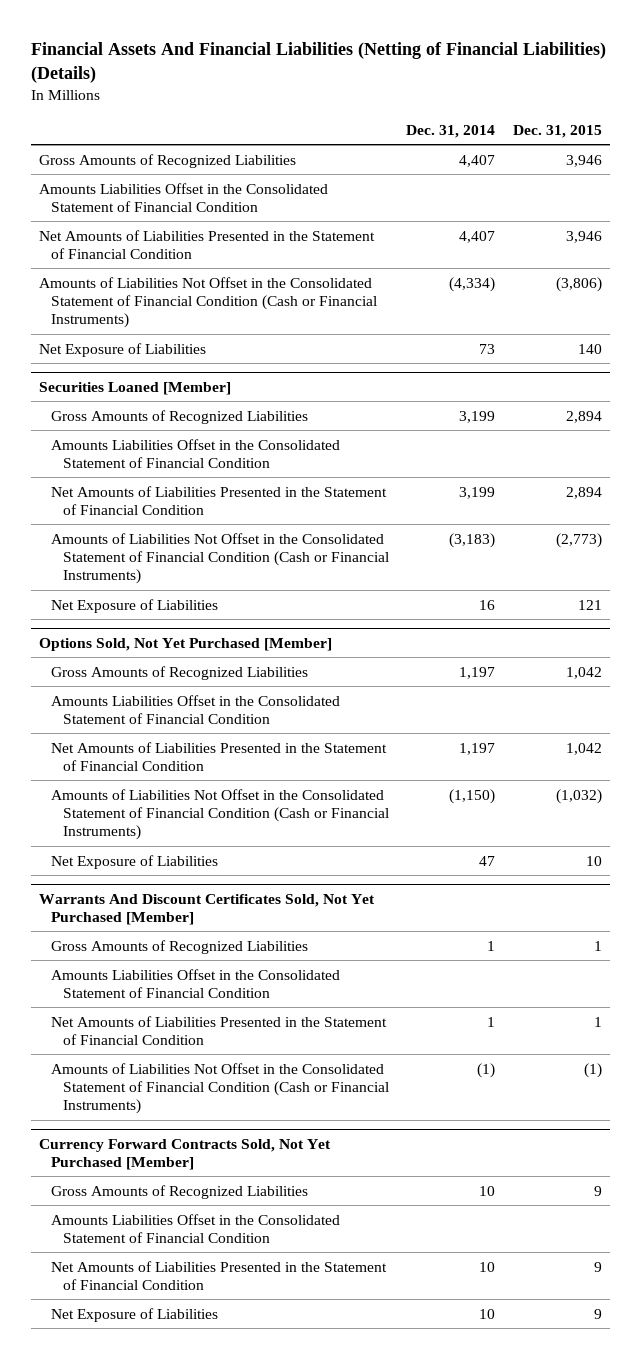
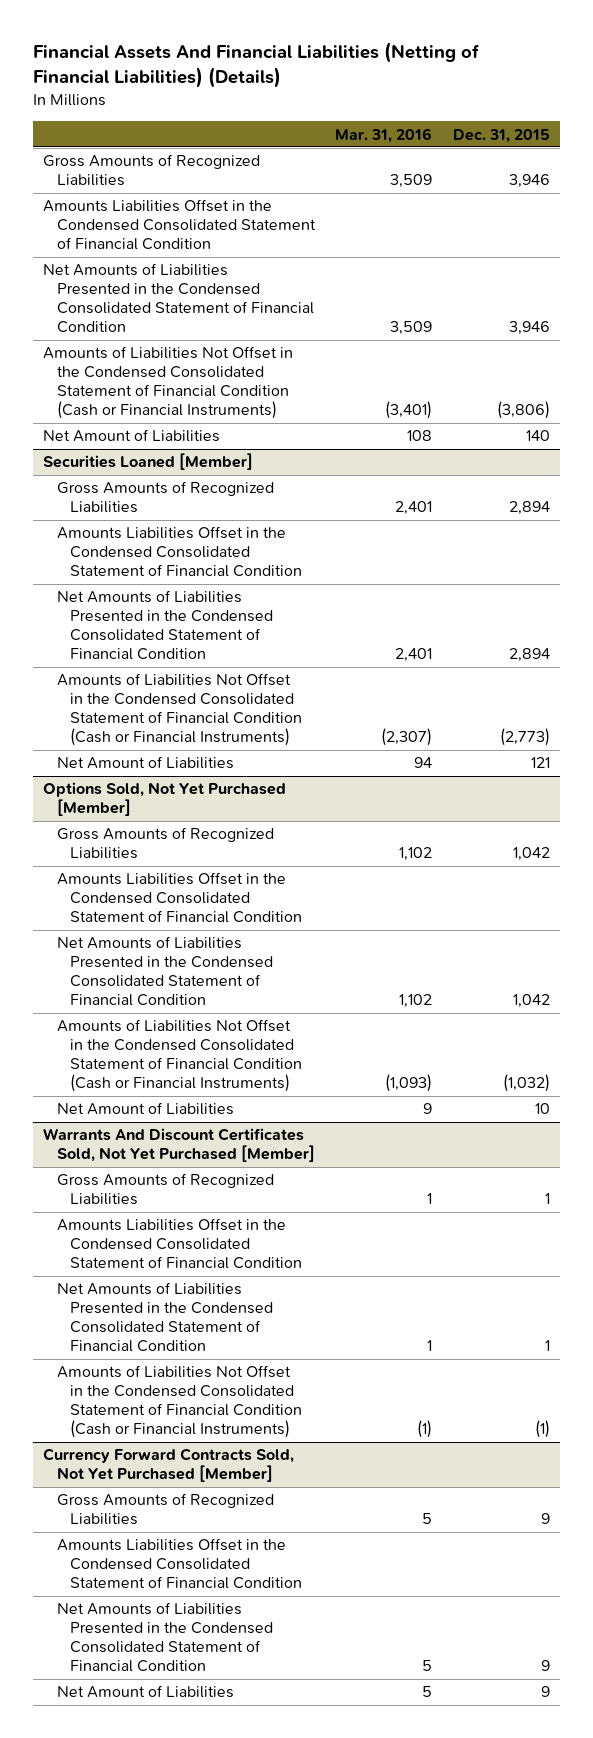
[406,125,496,139] Dec. 31, 2014 -> none
none -> [335,127,433,143] Mar. 31, 2016
[39,182,329,212] Amounts Liabilities Offset in the Consolidated Statement of Financial Condition -> [43,199,316,251] Amounts Liabilities Offset in the Condensed Consolidated Statement of Financial Condition
[39,229,376,259] Net Amounts of Liabilities Presented in the Statement of Financial Condition -> [43,263,314,334] Net Amounts of Liabilities Presented in the Condensed Consolidated Statement of Financial Condition
[39,276,378,329] Amounts of Liabilities Not Offset in the Consolidated Statement of Financial Condition (Cash or Financial Instruments) -> [43,346,294,420] Amounts of Liabilities Not Offset in the Condensed Consolidated Statement of Financial Condition (Cash or Financial Instruments)
[39,342,207,357] Net Exposure of Liabilities -> [43,429,221,443] Net Amount of Liabilities
[51,438,341,468] Amounts Liabilities Offset in the Consolidated Statement of Financial Condition -> [56,526,302,578] Amounts Liabilities Offset in the Condensed Consolidated Statement of Financial Condition
[51,485,388,515] Net Amounts of Liabilities Presented in the Statement of Financial Condition -> [56,590,273,661] Net Amounts of Liabilities Presented in the Condensed Consolidated Statement of Financial Condition
[51,532,390,585] Amounts of Liabilities Not Offset in the Consolidated Statement of Financial Condition (Cash or Financial Instruments) -> [56,673,302,747] Amounts of Liabilities Not Offset in the Condensed Consolidated Statement of Financial Condition (Cash or Financial Instruments)
[51,598,219,613] Net Exposure of Liabilities -> [56,756,234,770] Net Amount of Liabilities
[51,694,341,724] Amounts Liabilities Offset in the Consolidated Statement of Financial Condition -> [56,872,302,924] Amounts Liabilities Offset in the Condensed Consolidated Statement of Financial Condition
[51,741,388,771] Net Amounts of Liabilities Presented in the Statement of Financial Condition -> [56,936,273,1007] Net Amounts of Liabilities Presented in the Condensed Consolidated Statement of Financial Condition
[51,788,390,841] Amounts of Liabilities Not Offset in the Consolidated Statement of Financial Condition (Cash or Financial Instruments) -> [56,1019,302,1093] Amounts of Liabilities Not Offset in the Condensed Consolidated Statement of Financial Condition (Cash or Financial Instruments)
[51,854,219,869] Net Exposure of Liabilities -> [56,1102,234,1116] Net Amount of Liabilities
[51,968,341,998] Amounts Liabilities Offset in the Consolidated Statement of Financial Condition -> [56,1218,302,1270] Amounts Liabilities Offset in the Condensed Consolidated Statement of Financial Condition
[51,1015,388,1045] Net Amounts of Liabilities Presented in the Statement of Financial Condition -> [56,1282,273,1353] Net Amounts of Liabilities Presented in the Condensed Consolidated Statement of Financial Condition
[51,1062,390,1115] Amounts of Liabilities Not Offset in the Consolidated Statement of Financial Condition (Cash or Financial Instruments) -> [56,1365,302,1439] Amounts of Liabilities Not Offset in the Condensed Consolidated Statement of Financial Condition (Cash or Financial Instruments)
[51,1213,341,1243] Amounts Liabilities Offset in the Consolidated Statement of Financial Condition -> [56,1538,302,1590] Amounts Liabilities Offset in the Condensed Consolidated Statement of Financial Condition
[51,1260,388,1290] Net Amounts of Liabilities Presented in the Statement of Financial Condition -> [56,1602,273,1673] Net Amounts of Liabilities Presented in the Condensed Consolidated Statement of Financial Condition
[51,1307,219,1322] Net Exposure of Liabilities -> [56,1685,234,1699] Net Amount of Liabilities

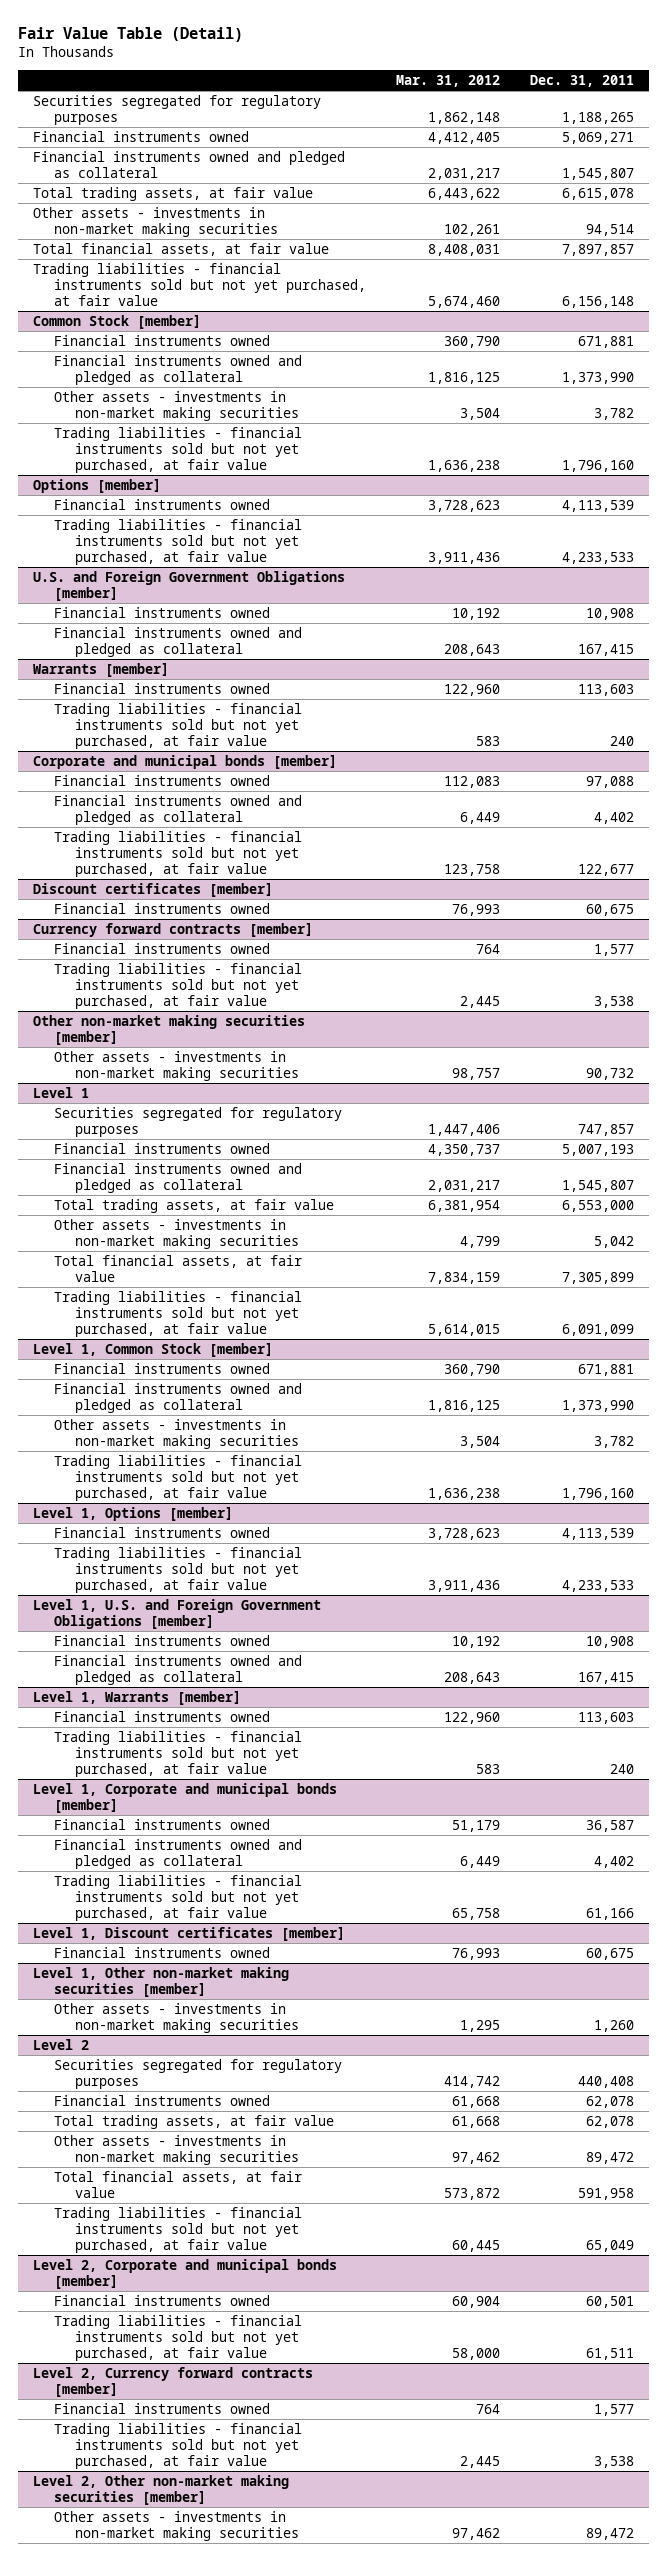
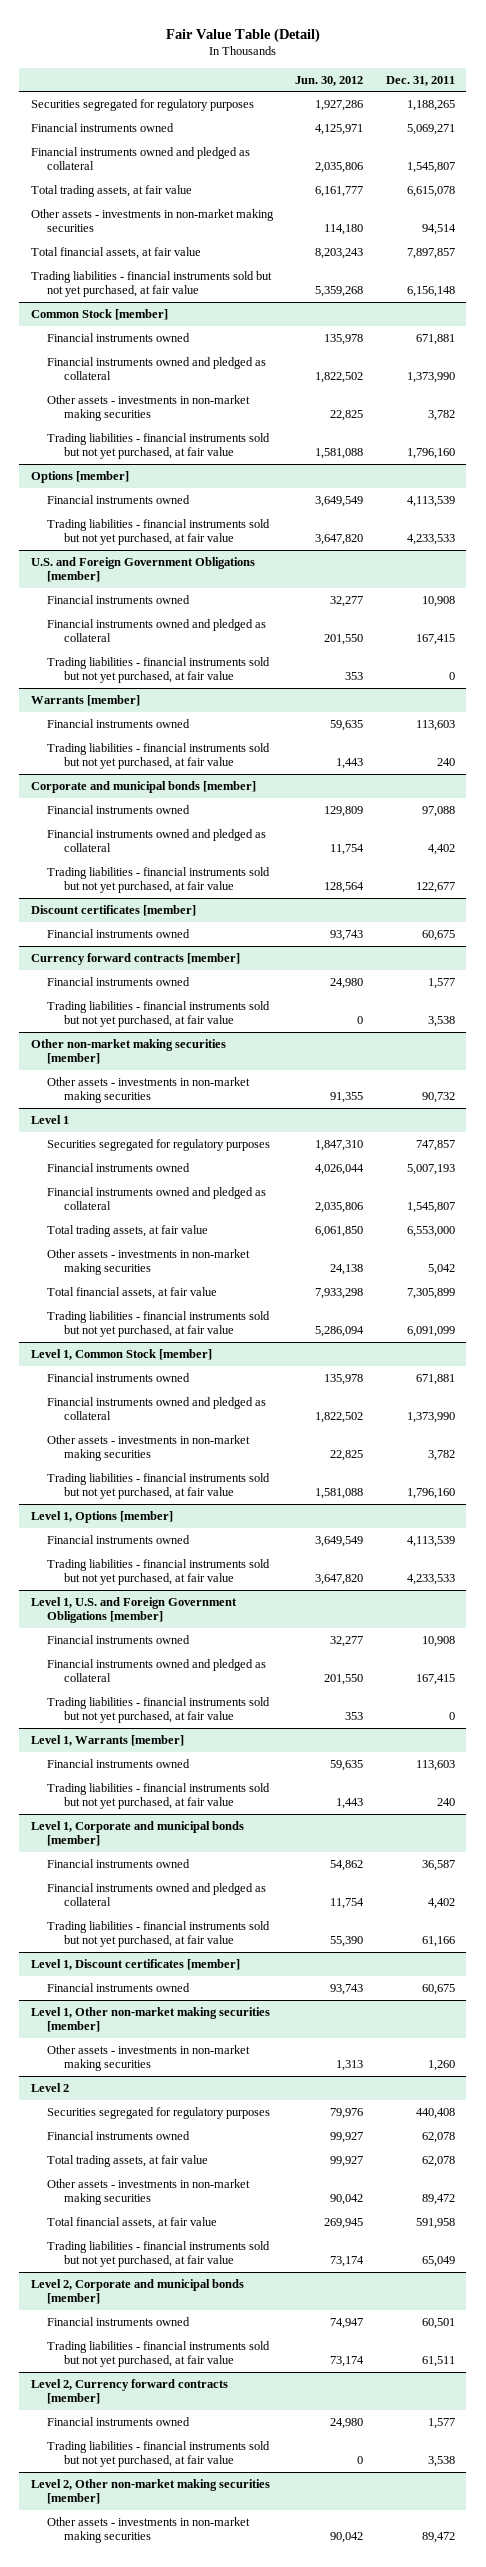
[396,75,501,88] Mar. 31, 2012 -> none
none -> [295,75,364,86] Jun. 30, 2012
none -> [47,656,271,684] Trading liabilities - financial instruments sold but not yet purchased, at fair value
none -> [47,1696,271,1724] Trading liabilities - financial instruments sold but not yet purchased, at fair value

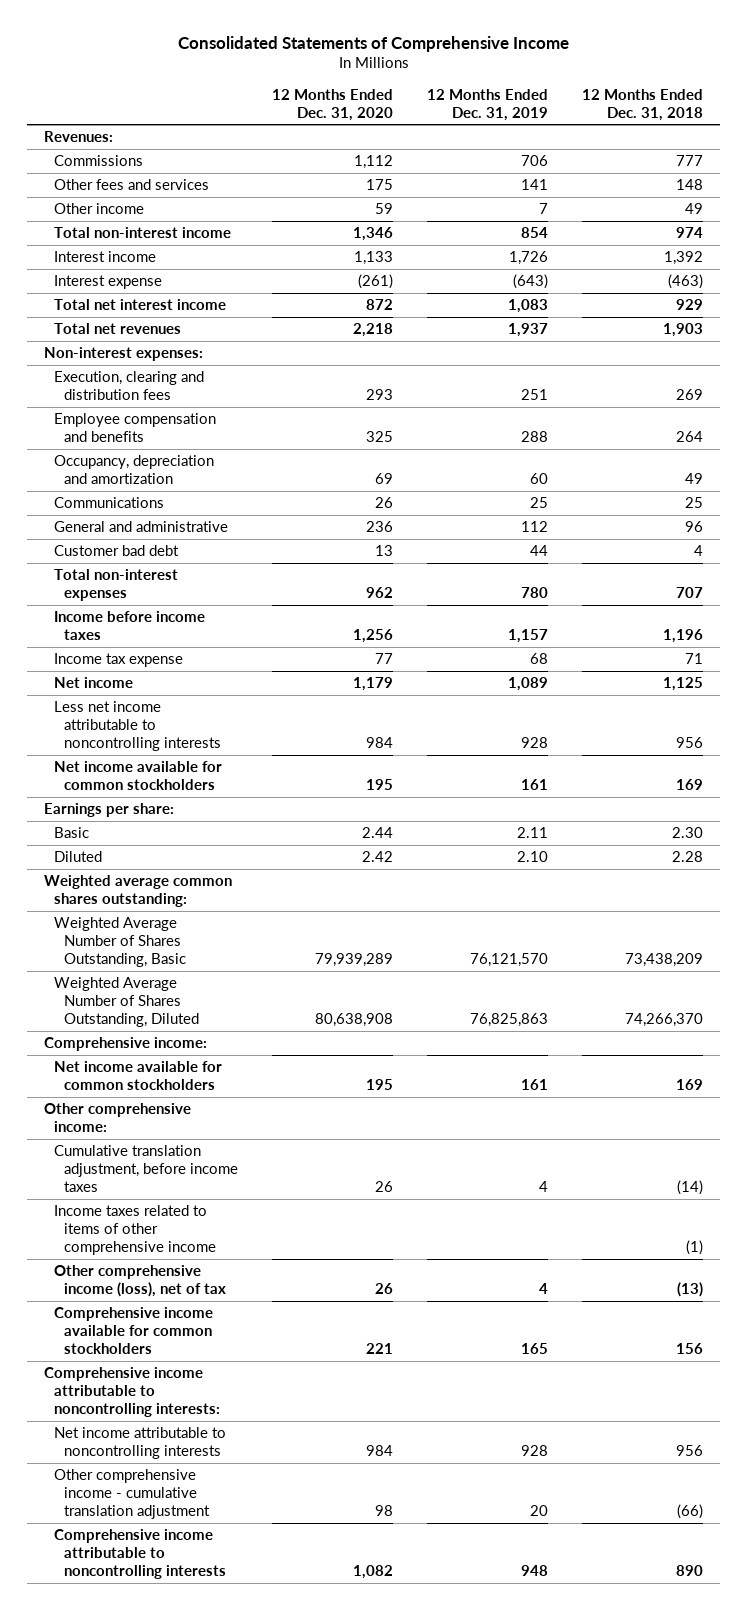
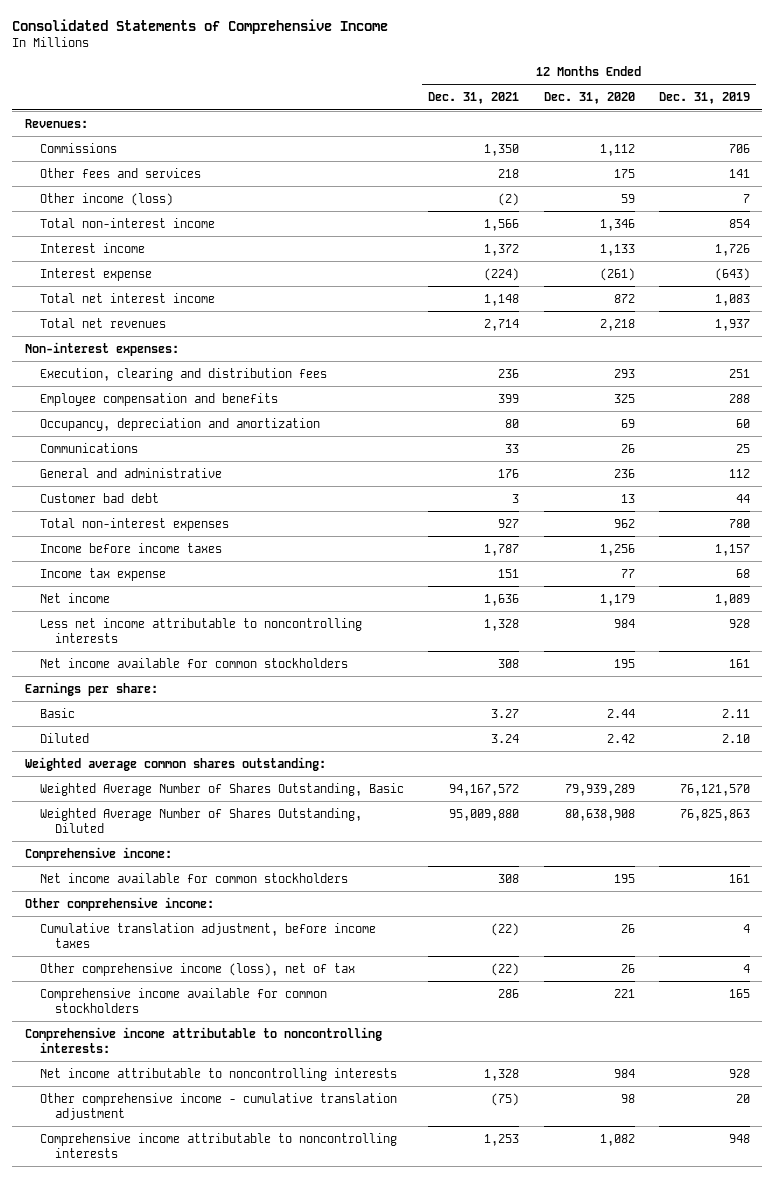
[582,88,704,121] 12 Months Ended Dec. 31, 2018 -> none
none -> [428,92,520,105] Dec. 31, 2021
[53,203,144,215] Other income -> [39,192,173,206] Other income (loss)
[53,1205,216,1255] Income taxes related to items of other comprehensive income -> none

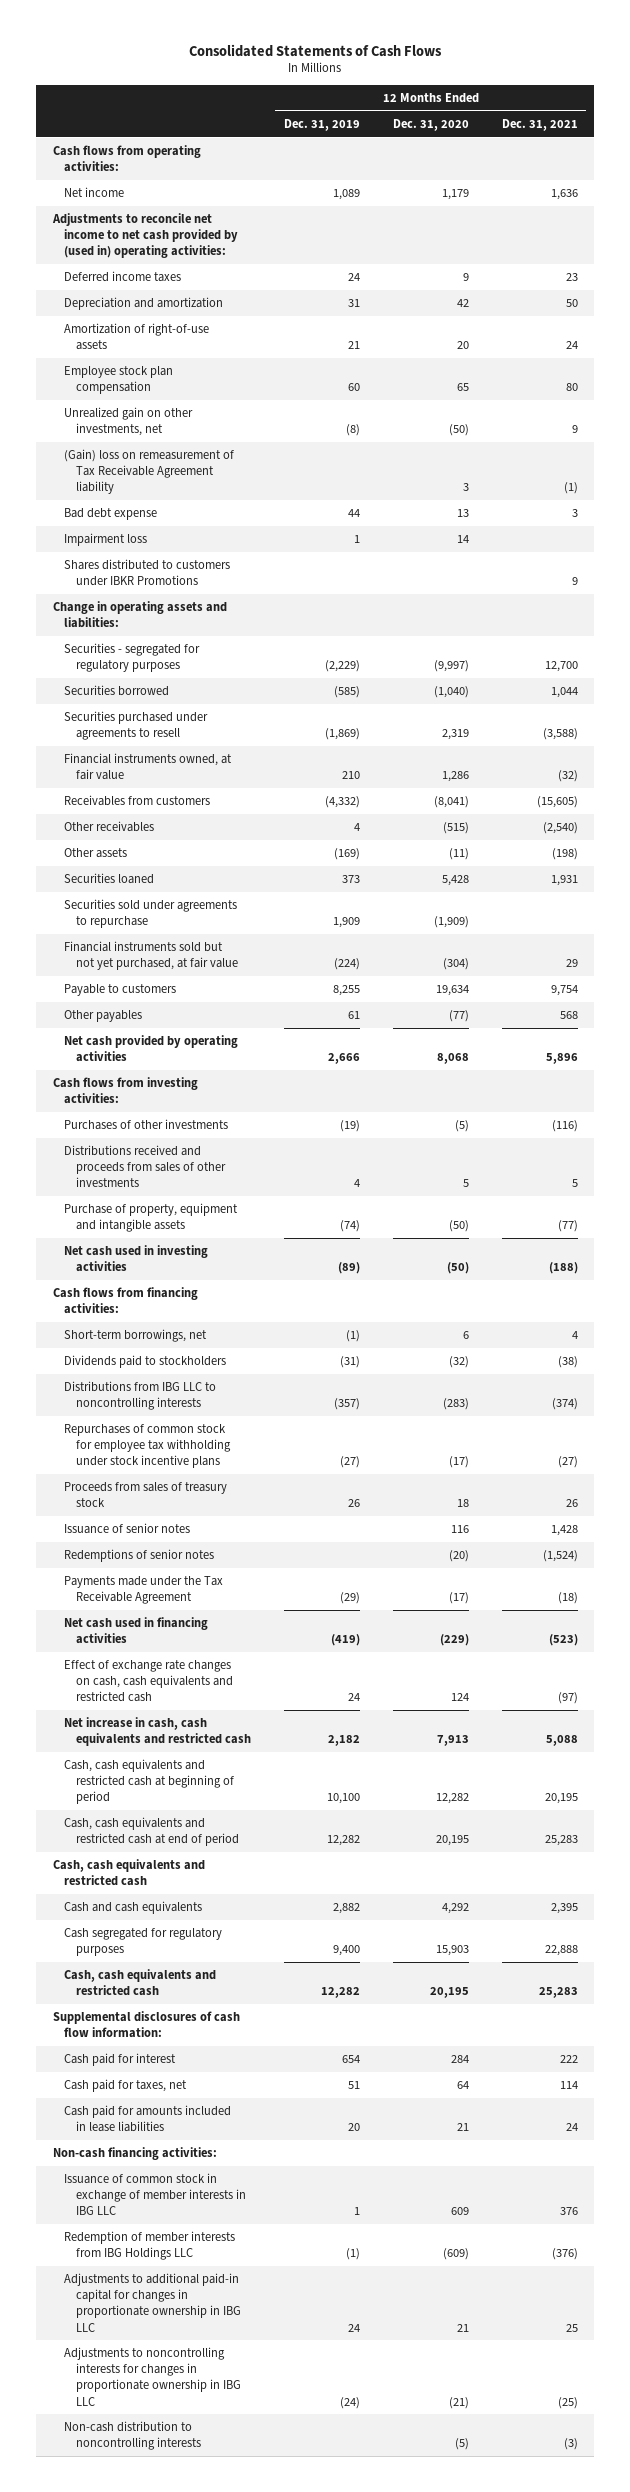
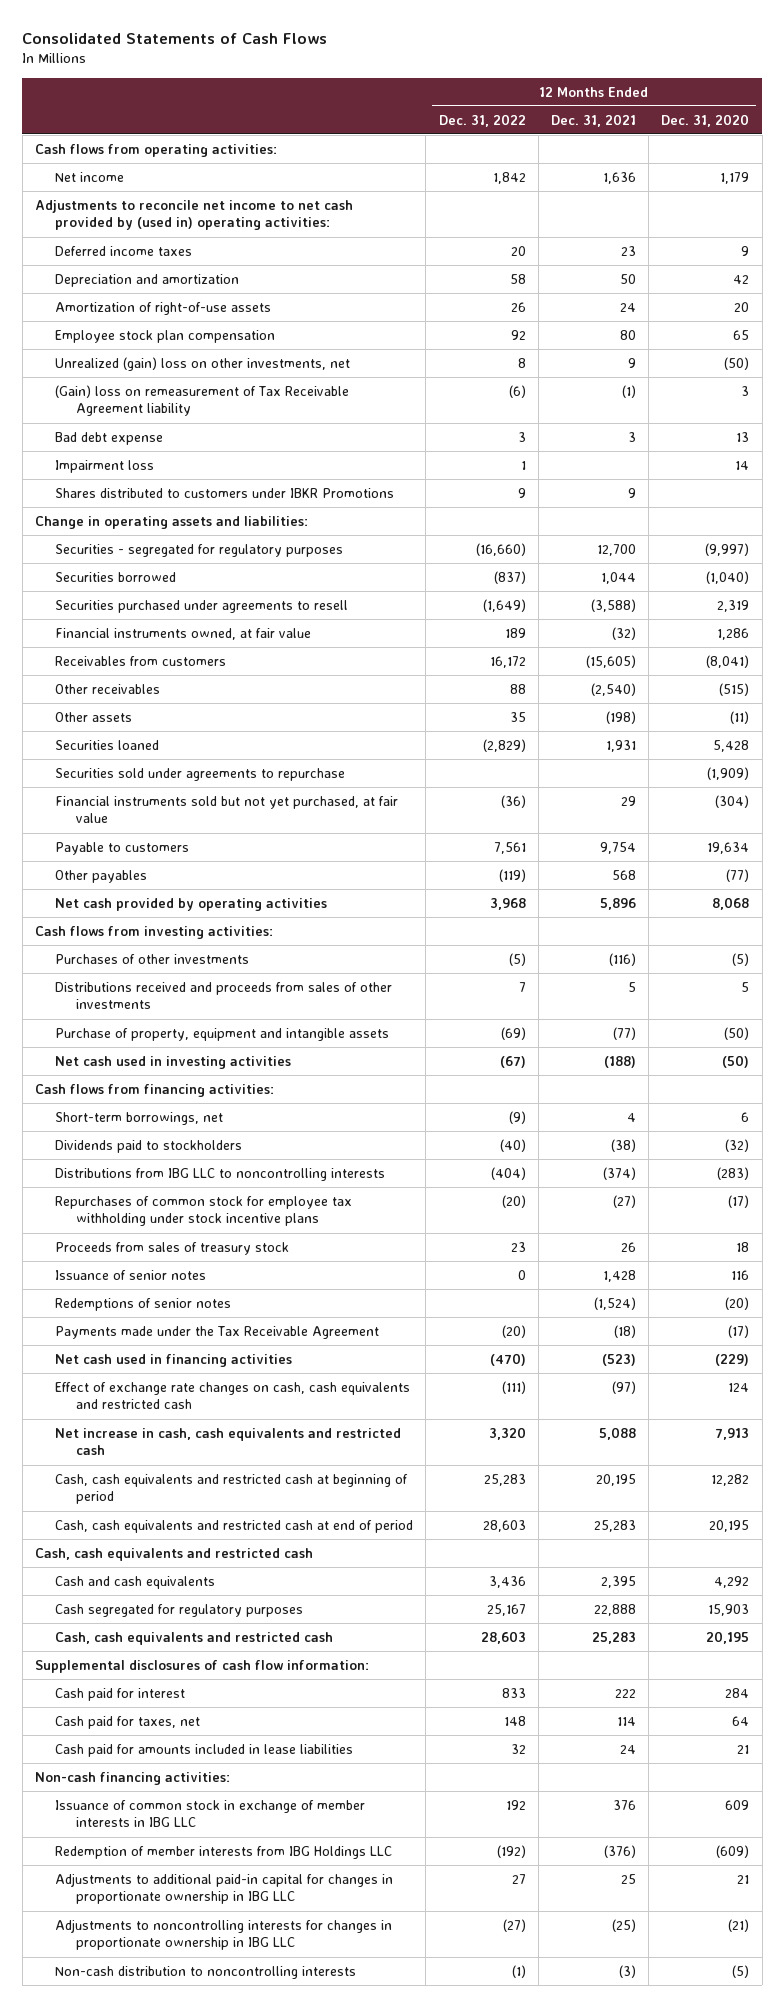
[283,118,360,131] Dec. 31, 2019 -> none
none -> [438,113,526,127] Dec. 31, 2022
[64,407,194,437] Unrealized gain on other investments, net -> [55,356,351,371] Unrealized (gain) loss on other investments, net

